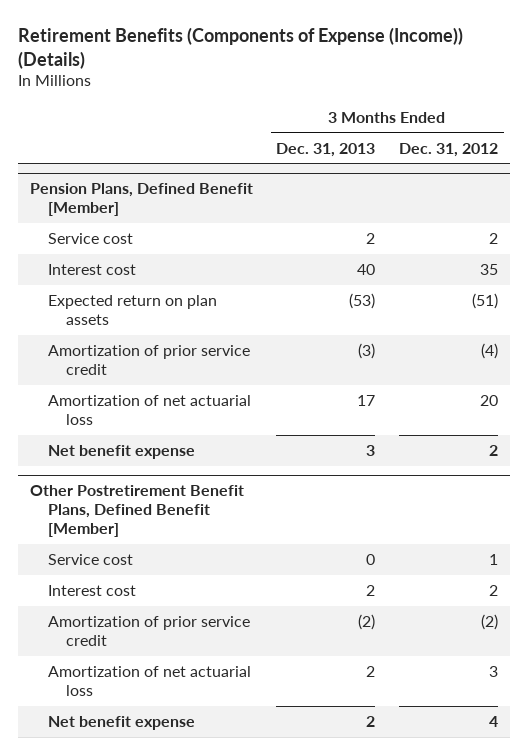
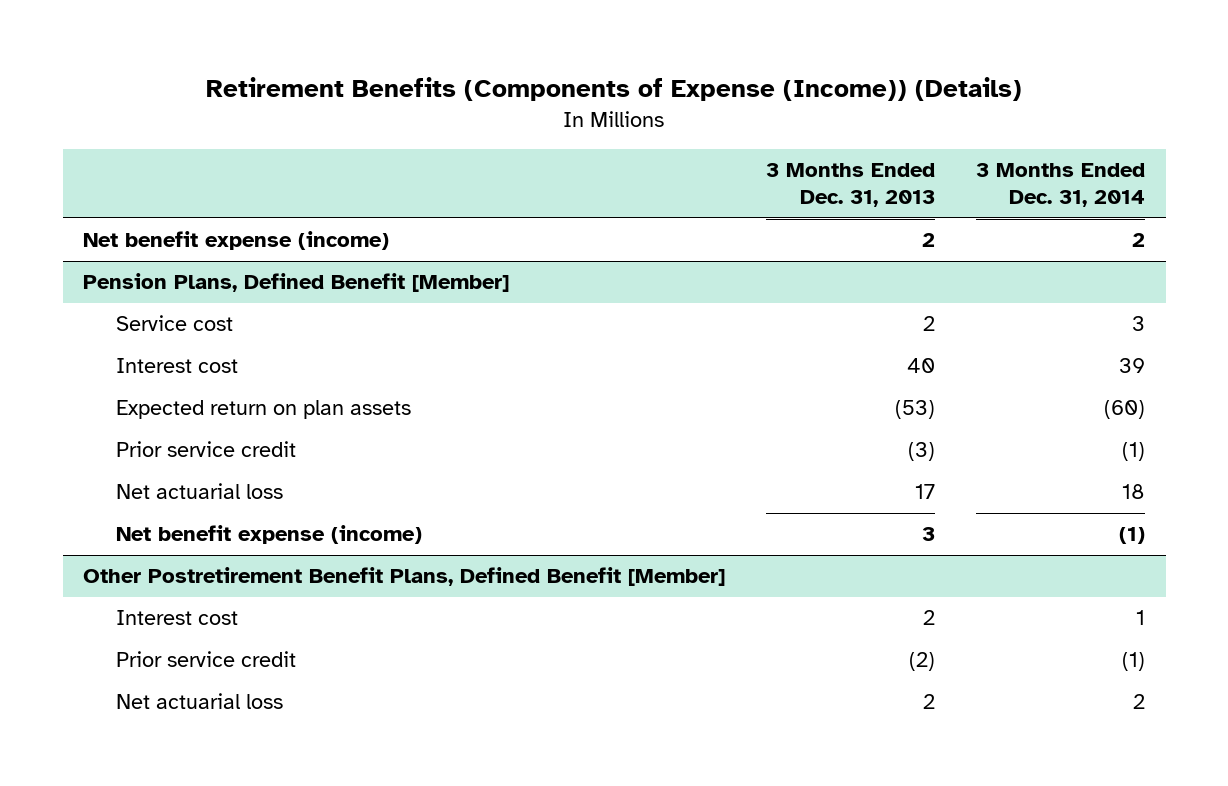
[398,142,498,157] Dec. 31, 2012 -> none
none -> [976,163,1146,208] 3 Months Ended Dec. 31, 2014
none -> [83,231,390,251] Net benefit expense (income)
[47,344,250,375] Amortization of prior service credit -> [116,441,297,458] Prior service credit
[47,394,251,425] Amortization of net actuarial loss -> [116,483,284,500] Net actuarial loss
[47,444,195,459] Net benefit expense -> [116,525,423,545] Net benefit expense (income)
[47,553,133,565] Service cost -> none
[47,715,195,730] Net benefit expense -> none
[47,615,250,646] Amortization of prior service credit -> [116,651,297,668] Prior service credit
[47,665,251,696] Amortization of net actuarial loss -> [116,693,284,710] Net actuarial loss

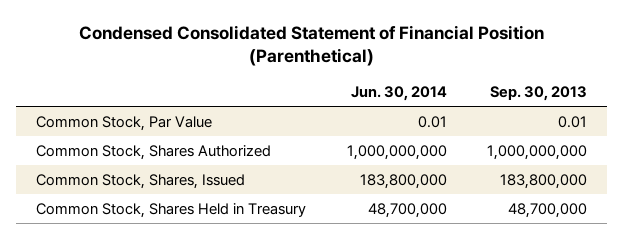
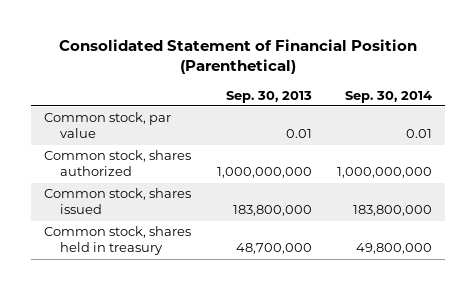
[78,24,544,67] Condensed Consolidated Statement of Financial Position (Parenthetical) -> [59,39,418,75] Consolidated Statement of Financial Position (Parenthetical)
[350,86,447,102] Jun. 30, 2014 -> none
none -> [345,90,433,103] Sep. 30, 2014
[35,115,212,131] Common Stock, Par Value -> [43,112,171,139] Common stock, par value
[35,144,271,160] Common Stock, Shares Authorized -> [43,150,191,177] Common stock, shares authorized
[35,173,245,189] Common Stock, Shares, Issued -> [43,188,191,215] Common stock, shares issued
[35,202,306,218] Common Stock, Shares Held in Treasury -> [43,226,191,256] Common stock, shares held in treasury

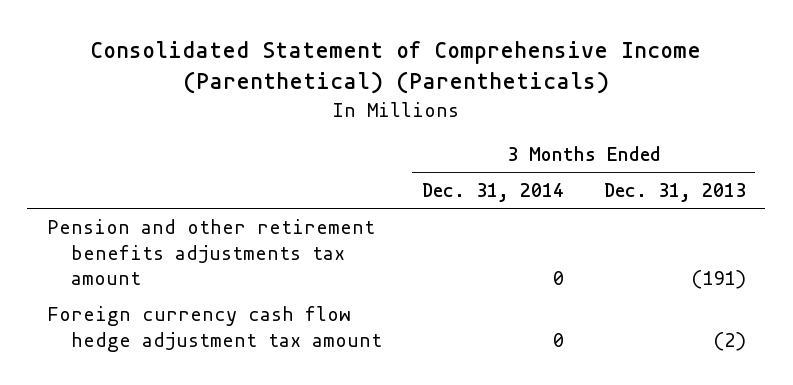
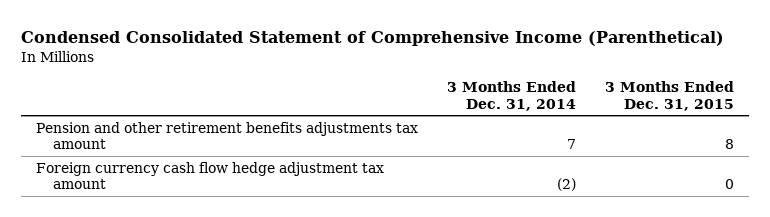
[90,41,702,95] Consolidated Statement of Comprehensive Income (Parenthetical) (Parentheticals) -> [21,30,725,46] Condensed Consolidated Statement of Comprehensive Income (Parenthetical)
[603,183,746,203] Dec. 31, 2013 -> none
none -> [604,81,734,111] 3 Months Ended Dec. 31, 2015
[552,271,564,286] 0 -> [566,139,576,150] 7
[552,332,564,347] 0 -> [556,178,576,192] (2)

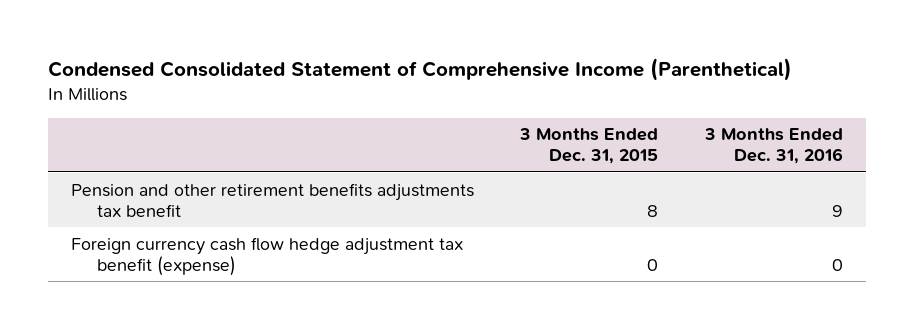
[446,81,576,111] 3 Months Ended Dec. 31, 2014 -> none
none -> [703,128,843,165] 3 Months Ended Dec. 31, 2016
[35,121,418,150] Pension and other retirement benefits adjustments tax amount -> [71,182,475,217] Pension and other retirement benefits adjustments tax benefit
[35,161,384,190] Foreign currency cash flow hedge adjustment tax amount -> [71,236,464,276] Foreign currency cash flow hedge adjustment tax benefit (expense)

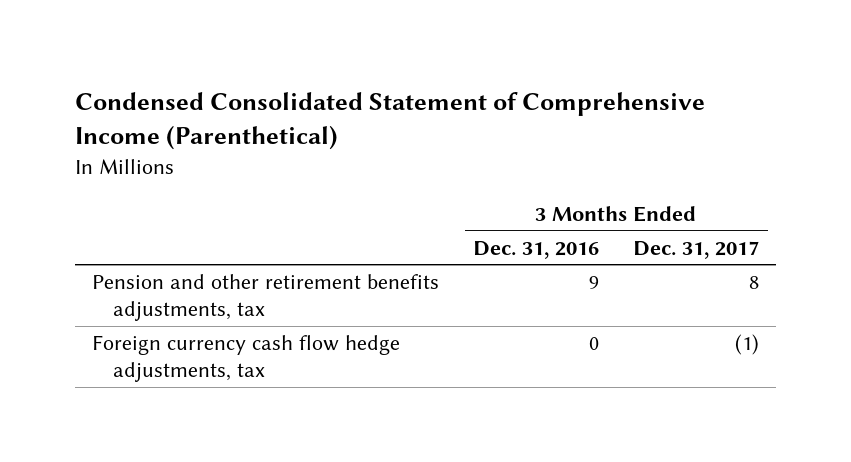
[519,128,659,165] 3 Months Ended Dec. 31, 2015 -> none
none -> [633,240,760,259] Dec. 31, 2017
[71,182,475,217] Pension and other retirement benefits adjustments tax benefit -> [92,274,440,322] Pension and other retirement benefits adjustments, tax
[71,236,464,276] Foreign currency cash flow hedge adjustment tax benefit (expense) -> [92,335,401,383] Foreign currency cash flow hedge adjustments, tax

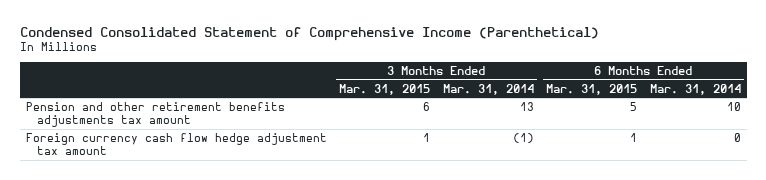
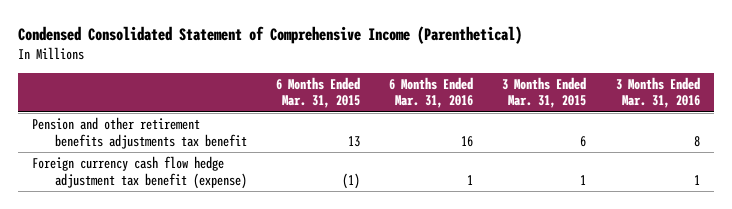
[442,83,534,95] Mar. 31, 2014 -> none
[649,83,741,95] Mar. 31, 2014 -> none
none -> [389,76,474,109] 6 Months Ended Mar. 31, 2016
none -> [615,76,700,109] 3 Months Ended Mar. 31, 2016
[25,101,285,128] Pension and other retirement benefits adjustments tax amount -> [32,117,247,149] Pension and other retirement benefits adjustments tax benefit
[630,101,638,111] 5 -> [347,135,360,147] 13
[25,132,327,156] Foreign currency cash flow hedge adjustment tax amount -> [32,156,247,189] Foreign currency cash flow hedge adjustment tax benefit (expense)
[630,132,638,142] 1 -> [341,172,360,189] (1)

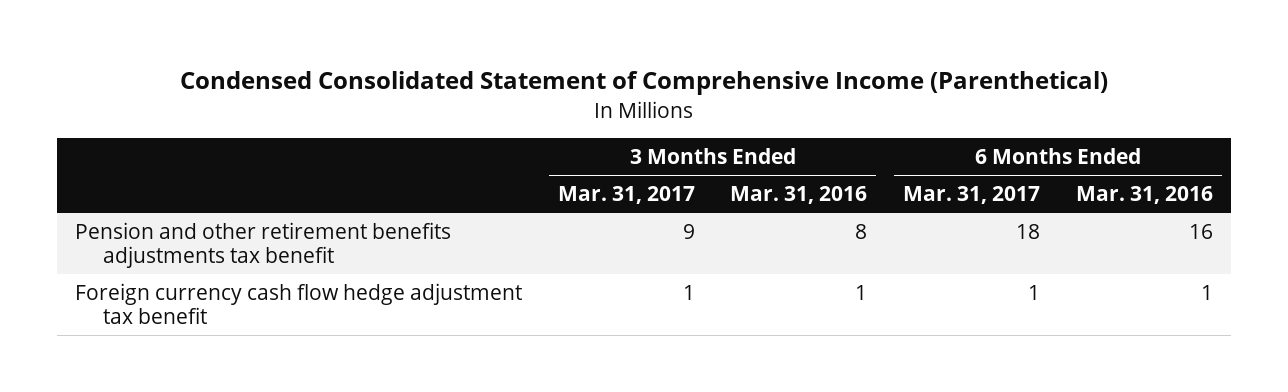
[275,76,360,109] 6 Months Ended Mar. 31, 2015 -> none
[502,76,587,109] 3 Months Ended Mar. 31, 2015 -> none
none -> [557,186,695,205] Mar. 31, 2017
none -> [903,186,1041,205] Mar. 31, 2017
[32,156,247,189] Foreign currency cash flow hedge adjustment tax benefit (expense) -> [75,282,523,324] Foreign currency cash flow hedge adjustment tax benefit

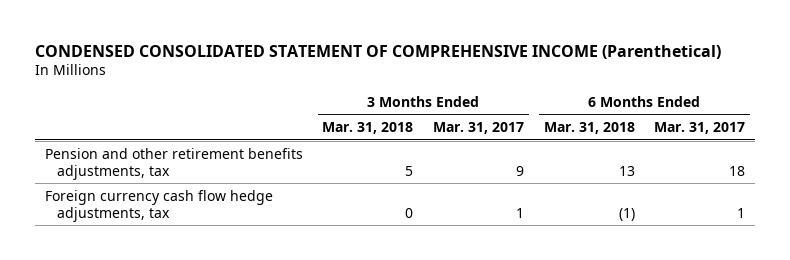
[179,71,1108,96] Condensed Consolidated Statement of Comprehensive Income (Parenthetical) -> [35,44,722,59] CONDENSED CONSOLIDATED STATEMENT OF COMPREHENSIVE INCOME (Parenthetical)
[730,186,868,205] Mar. 31, 2016 -> none
[1075,186,1213,205] Mar. 31, 2016 -> none
none -> [322,122,414,135] Mar. 31, 2018
none -> [543,122,635,135] Mar. 31, 2018
[75,221,452,268] Pension and other retirement benefits adjustments tax benefit -> [44,147,303,180] Pension and other retirement benefits adjustments, tax
[75,282,523,324] Foreign currency cash flow hedge adjustment tax benefit -> [44,189,273,222] Foreign currency cash flow hedge adjustments, tax

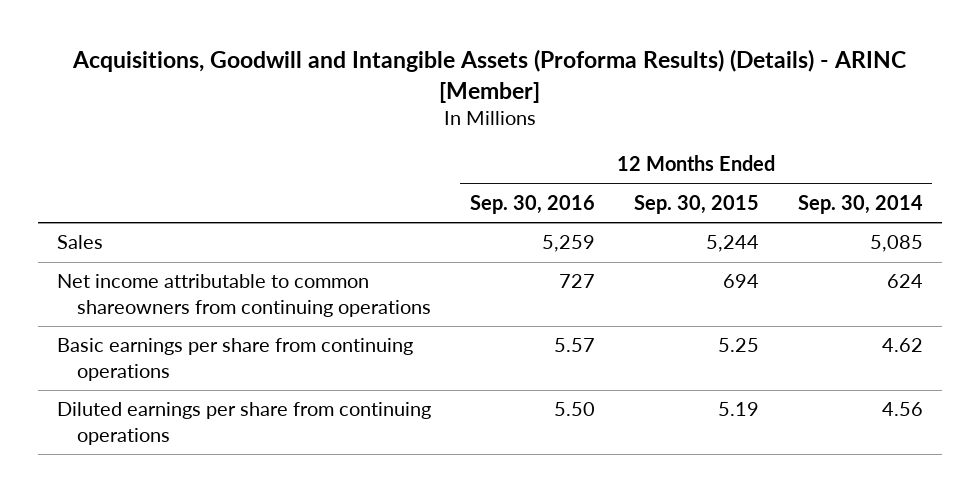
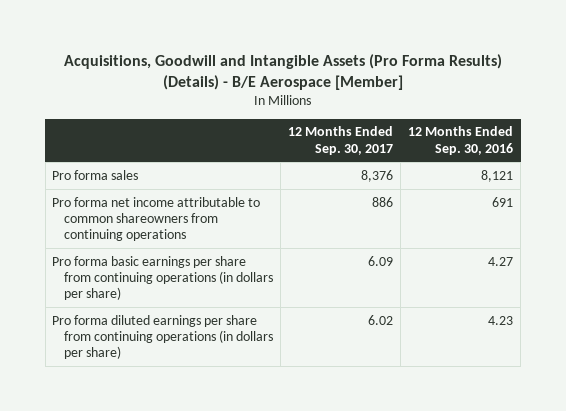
[71,49,906,103] Acquisitions, Goodwill and Intangible Assets (Proforma Results) (Details) - ARINC [Member] -> [63,54,502,91] Acquisitions, Goodwill and Intangible Assets (Pro Forma Results) (Details) - B/E Aerospace [Member]
[633,194,759,214] Sep. 30, 2015 -> none
[797,194,923,214] Sep. 30, 2014 -> none
none -> [288,126,394,155] 12 Months Ended Sep. 30, 2017
[57,235,104,250] Sales -> [52,169,139,180] Pro forma sales
[542,235,596,253] 5,259 -> [481,169,514,182] 8,121
[57,274,431,317] Net income attributable to common shareowners from continuing operations -> [52,196,261,241] Pro forma net income attributable to common shareowners from continuing operations
[559,274,596,289] 727 -> [492,196,514,207] 691
[57,338,414,381] Basic earnings per share from continuing operations -> [52,255,274,300] Pro forma basic earnings per share from continuing operations (in dollars per share)
[554,338,596,353] 5.57 -> [488,256,514,266] 4.27
[57,402,432,445] Diluted earnings per share from continuing operations -> [52,314,274,359] Pro forma diluted earnings per share from continuing operations (in dollars per share)
[554,402,596,417] 5.50 -> [488,315,514,325] 4.23

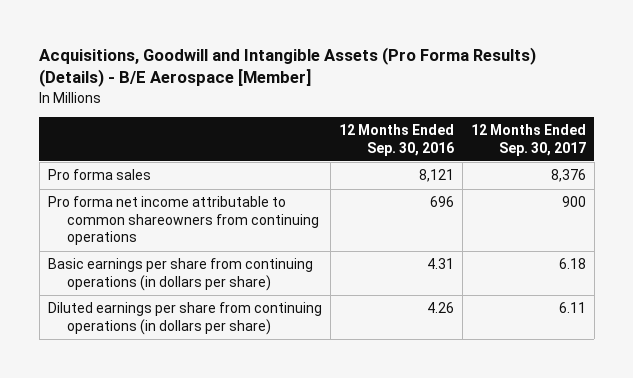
[372,196,394,207] 886 -> [561,196,586,208] 900
[492,196,514,207] 691 -> [429,196,454,208] 696
[52,255,274,300] Pro forma basic earnings per share from continuing operations (in dollars per share) -> [47,258,313,291] Basic earnings per share from continuing operations (in dollars per share)
[368,255,394,266] 6.09 -> [558,258,586,270] 6.18
[488,256,514,266] 4.27 -> [426,258,454,270] 4.31
[52,314,274,359] Pro forma diluted earnings per share from continuing operations (in dollars per share) -> [47,302,322,335] Diluted earnings per share from continuing operations (in dollars per share)
[368,314,394,325] 6.02 -> [558,302,586,314] 6.11
[488,315,514,325] 4.23 -> [426,302,454,314] 4.26

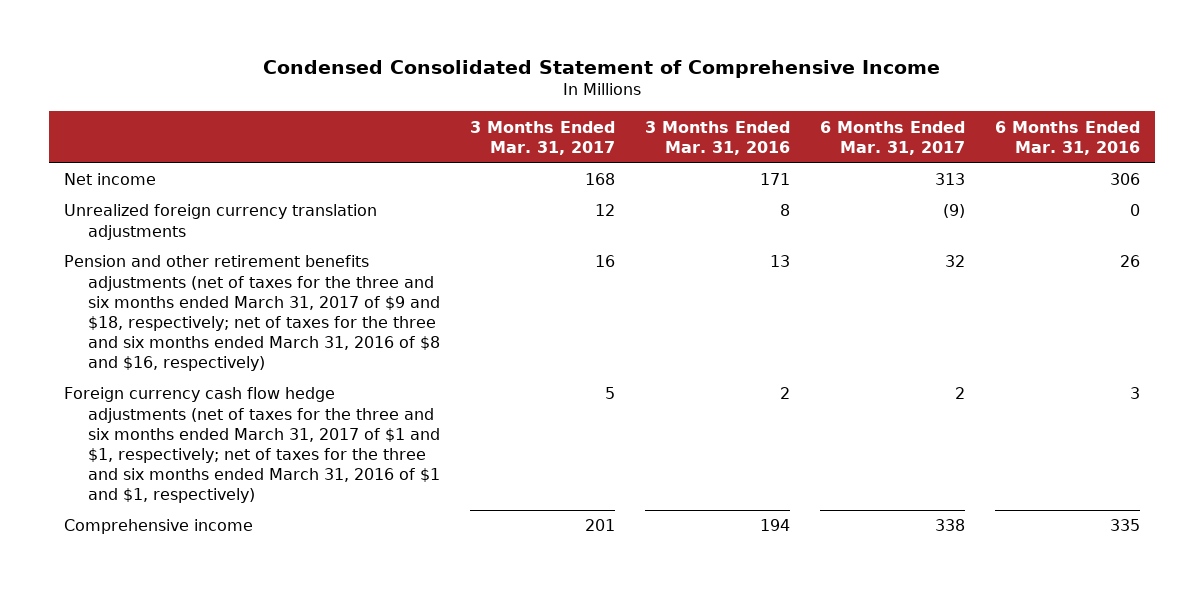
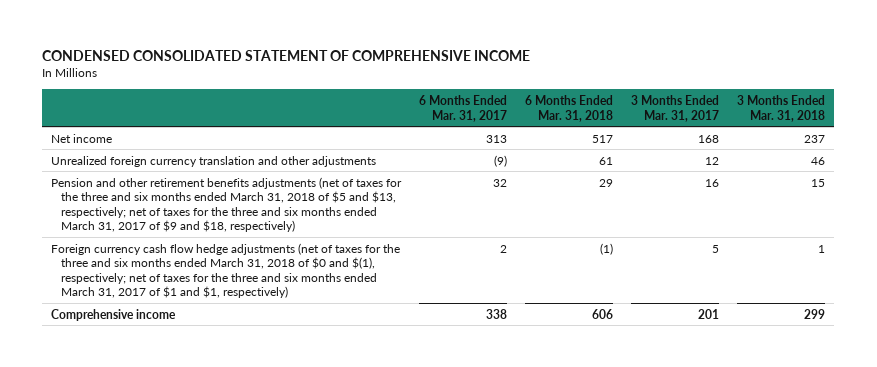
[262,59,940,78] Condensed Consolidated Statement of Comprehensive Income -> [42,49,531,61] CONDENSED CONSOLIDATED STATEMENT OF COMPREHENSIVE INCOME
[644,120,790,155] 3 Months Ended Mar. 31, 2016 -> none
[994,120,1140,155] 6 Months Ended Mar. 31, 2016 -> none
none -> [525,94,614,122] 6 Months Ended Mar. 31, 2018
none -> [737,94,826,122] 3 Months Ended Mar. 31, 2018
[64,204,378,240] Unrealized foreign currency translation adjustments -> [51,155,377,167] Unrealized foreign currency translation and other adjustments
[64,255,440,372] Pension and other retirement benefits adjustments (net of taxes for the three and six months ended March 31, 2017 of $9 and $18, respectively; net of taxes for the three and six months ended March 31, 2016 of $8 and $16, respectively) -> [51,176,403,233] Pension and other retirement benefits adjustments (net of taxes for the three and six months ended March 31, 2018 of $5 and $13, respectively; net of taxes for the three and six months ended March 31, 2017 of $9 and $18, respectively)
[64,387,440,504] Foreign currency cash flow hedge adjustments (net of taxes for the three and six months ended March 31, 2017 of $1 and $1, respectively; net of taxes for the three and six months ended March 31, 2016 of $1 and $1, respectively) -> [51,242,401,299] Foreign currency cash flow hedge adjustments (net of taxes for the three and six months ended March 31, 2018 of $0 and $(1), respectively; net of taxes for the three and six months ended March 31, 2017 of $1 and $1, respectively)

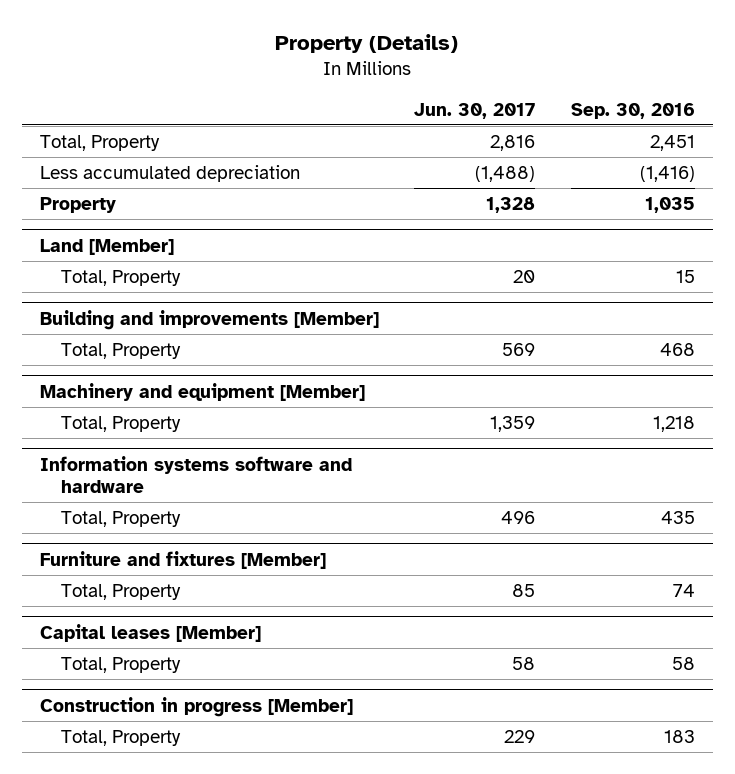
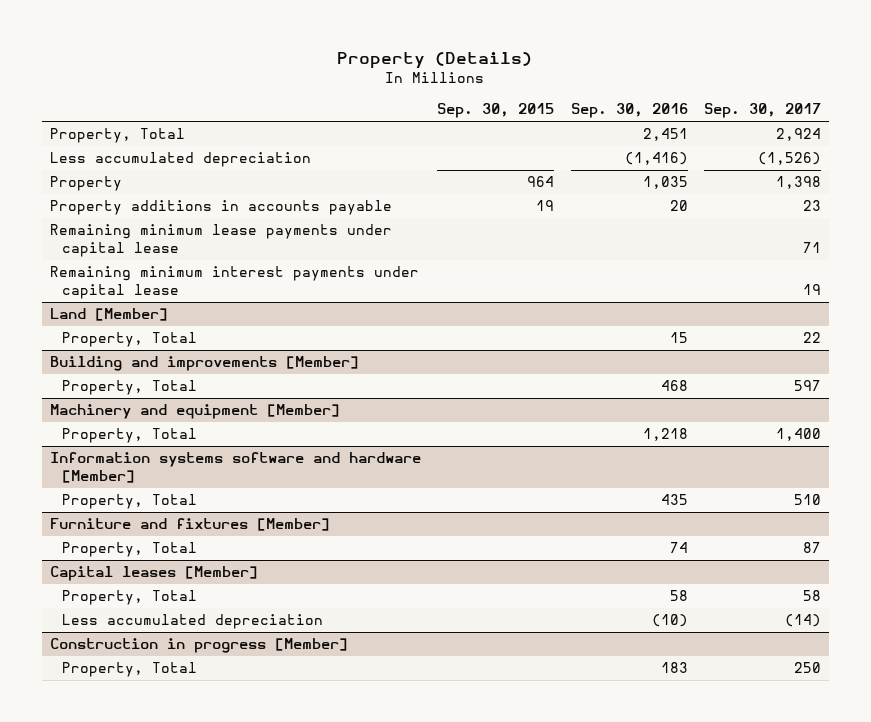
[414,102,536,119] Jun. 30, 2017 -> none
none -> [437,103,555,119] Sep. 30, 2015
none -> [703,103,821,119] Sep. 30, 2017
[39,134,160,151] Total, Property -> [50,128,186,144] Property, Total
none -> [50,200,393,216] Property additions in accounts payable
none -> [50,224,393,258] Remaining minimum lease payments under capital lease
none -> [50,266,420,300] Remaining minimum interest payments under capital lease
[61,269,182,286] Total, Property -> [61,332,197,348] Property, Total
[61,342,182,359] Total, Property -> [61,380,197,396] Property, Total
[61,415,182,432] Total, Property -> [61,428,197,444] Property, Total
[39,455,352,493] Information systems software and hardware -> [50,452,422,484] Information systems software and hardware [Member]
[61,510,182,527] Total, Property -> [61,494,197,510] Property, Total
[61,583,182,600] Total, Property -> [61,542,197,558] Property, Total
[61,656,182,673] Total, Property -> [61,590,197,606] Property, Total
none -> [61,614,323,630] Less accumulated depreciation
[61,729,182,746] Total, Property -> [61,662,197,678] Property, Total

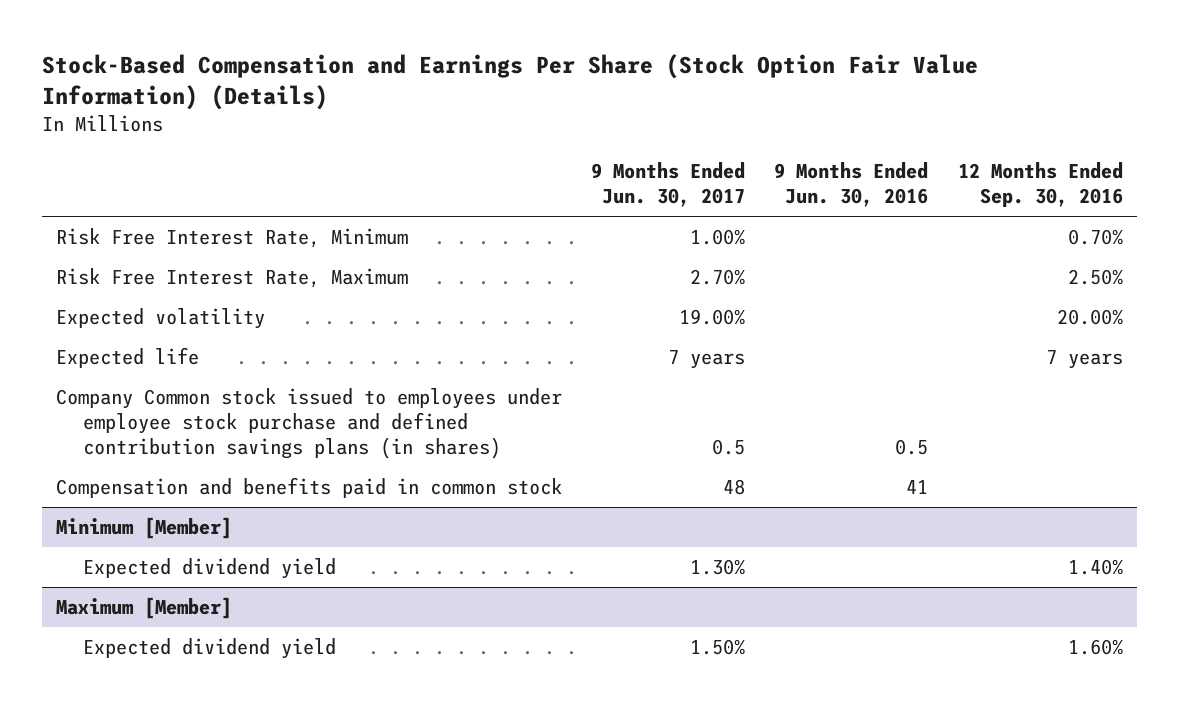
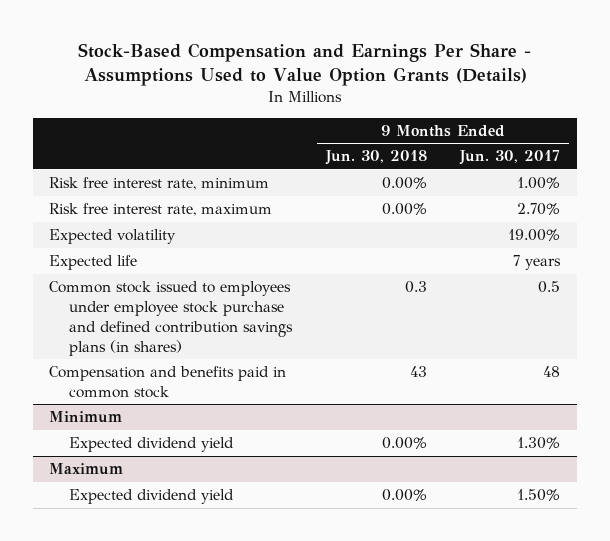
[41,53,978,110] Stock-Based Compensation and Earnings Per Share (Stock Option Fair Value Information) (Details) -> [77,42,531,87] Stock-Based Compensation and Earnings Per Share - Assumptions Used to Value Option Grants (Details)
[774,162,929,208] 9 Months Ended Jun. 30, 2016 -> none
[957,162,1123,208] 12 Months Ended Sep. 30, 2016 -> none
none -> [324,150,427,166] Jun. 30, 2018
[56,228,409,249] Risk Free Interest Rate, Minimum -> [49,177,270,191] Risk free interest rate, minimum
[56,268,409,289] Risk Free Interest Rate, Maximum -> [49,203,273,217] Risk free interest rate, maximum
[56,388,563,460] Company Common stock issued to employees under employee stock purchase and defined contribution savings plans (in shares) -> [49,281,294,356] Common stock issued to employees under employee stock purchase and defined contribution savings plans (in shares)
[56,517,233,540] Minimum [Member] -> [49,411,123,424] Minimum
[56,597,233,620] Maximum [Member] -> [49,463,124,476] Maximum

